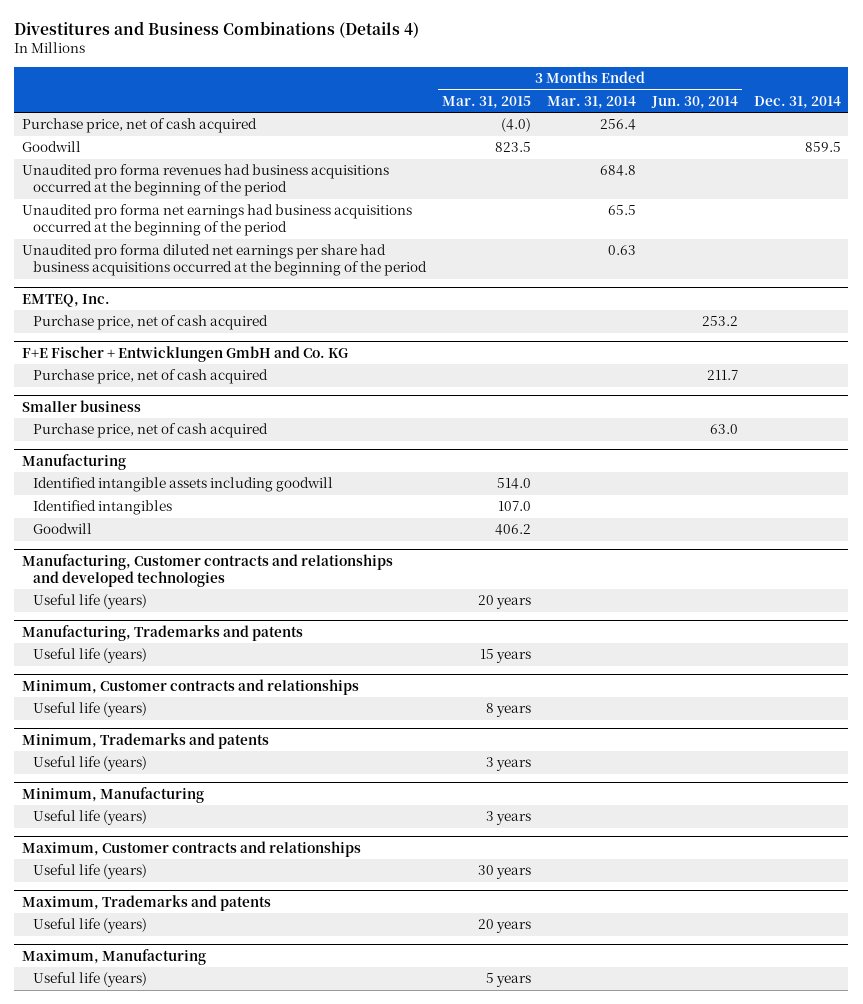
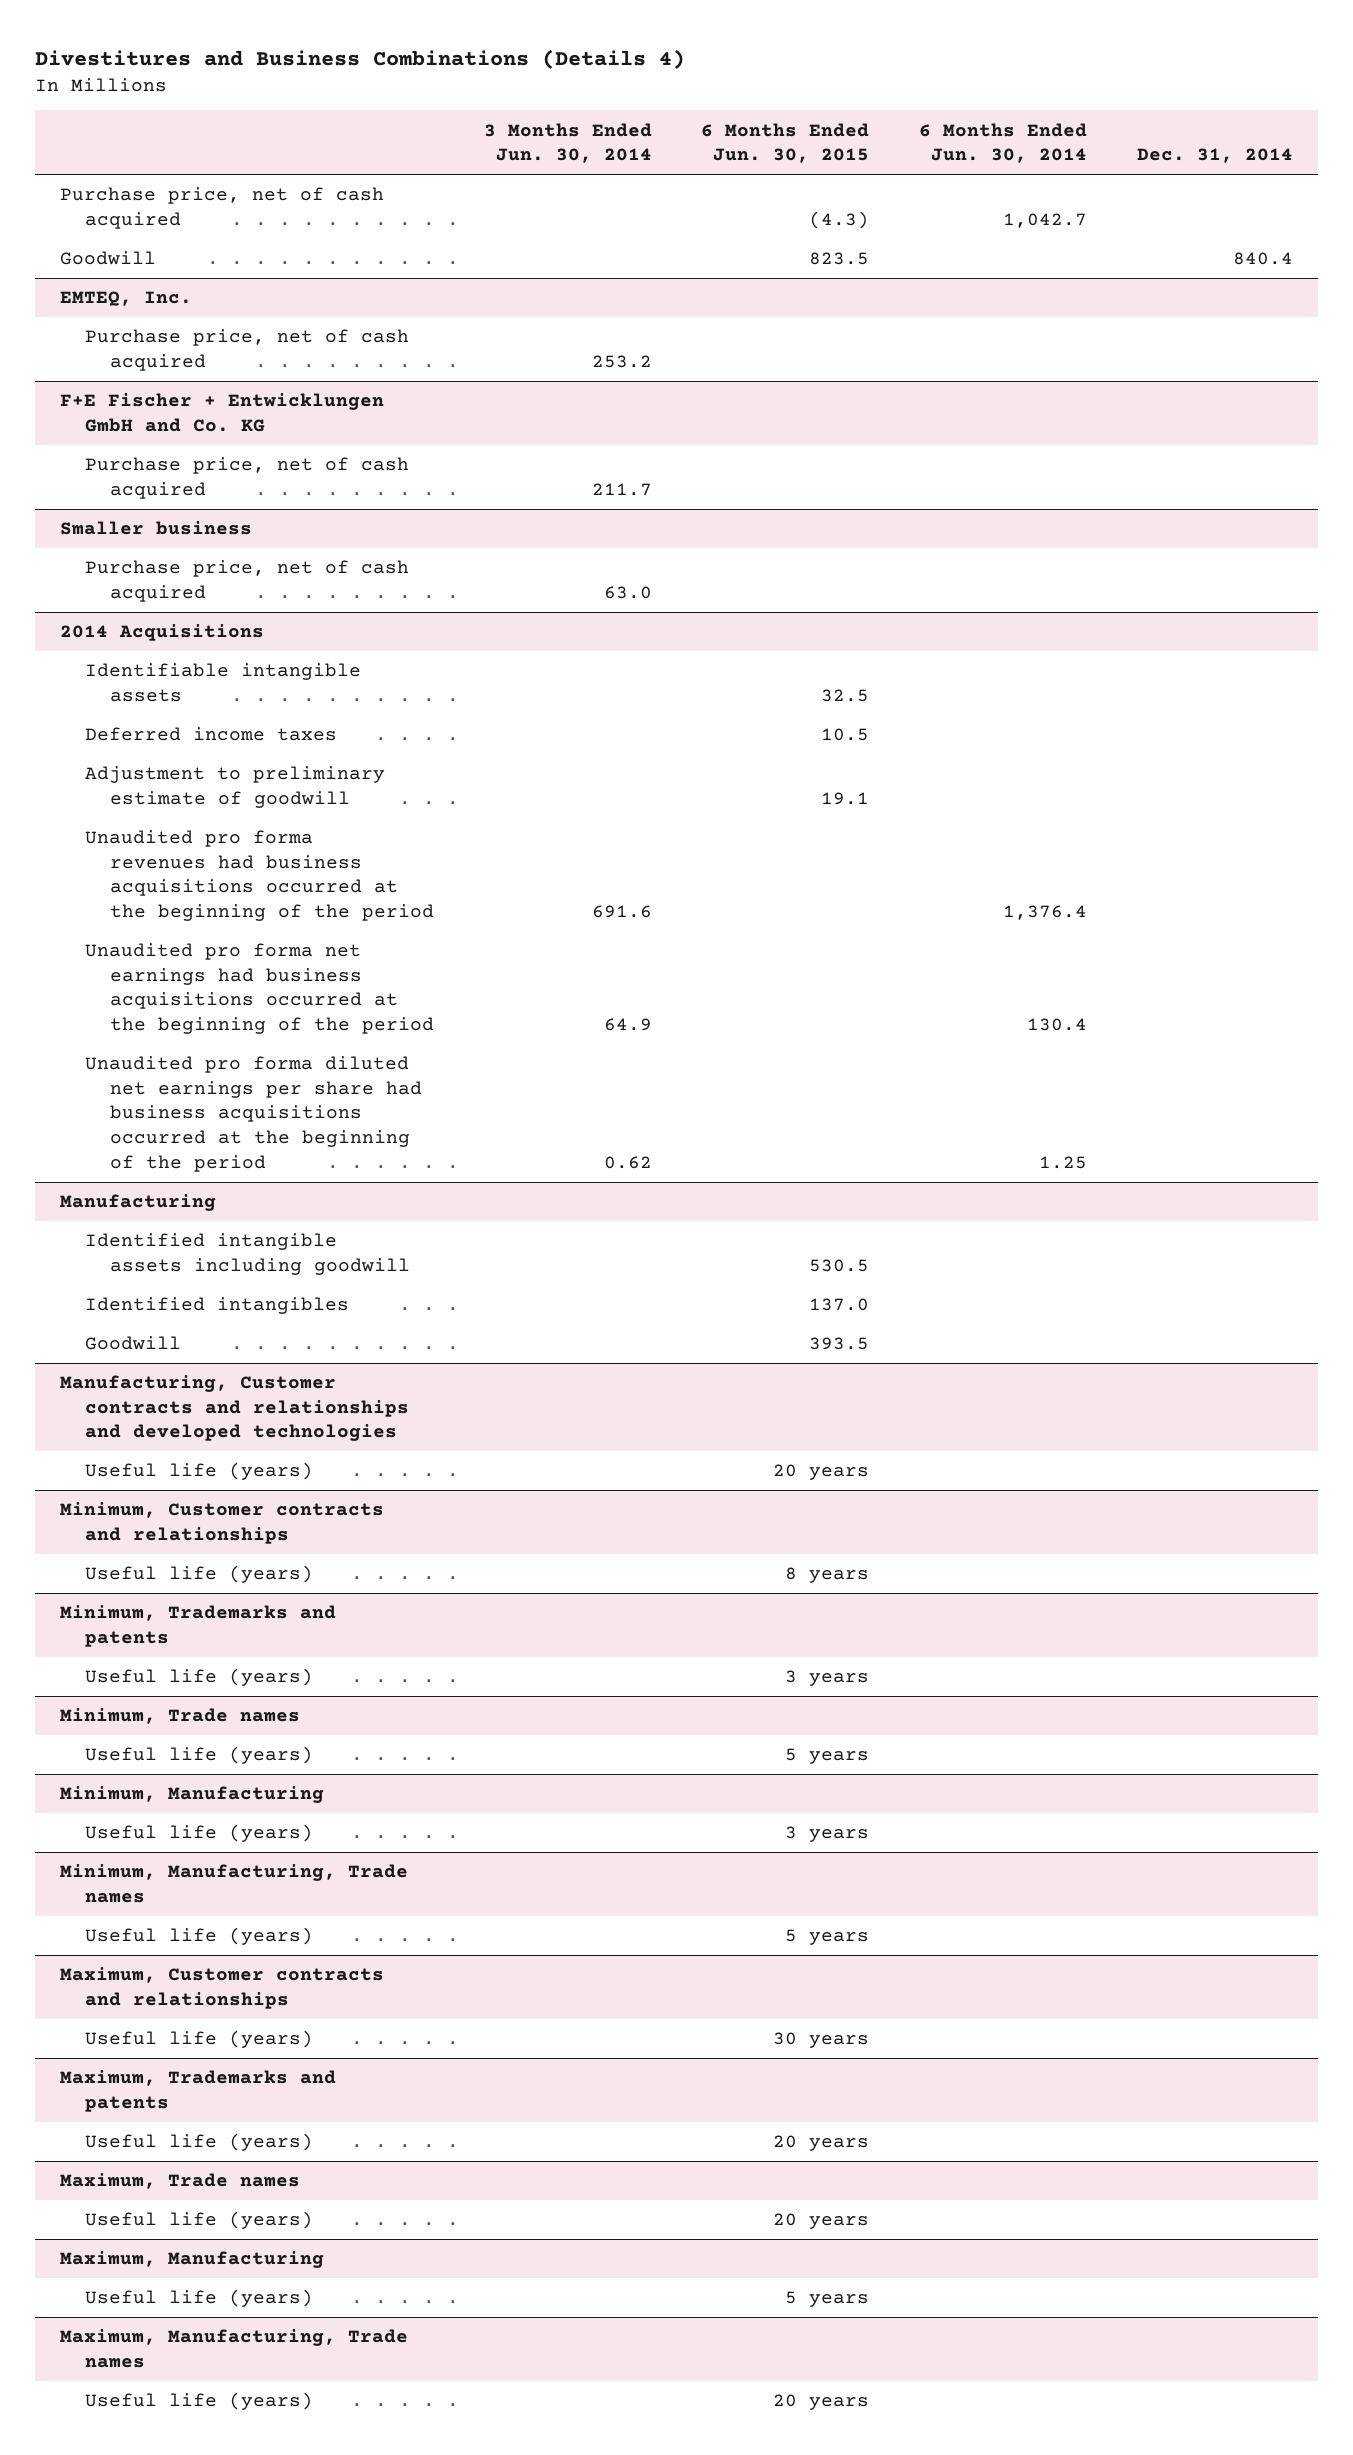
[441,95,531,109] Mar. 31, 2015 -> none
[546,95,636,109] Mar. 31, 2014 -> none
none -> [701,122,870,164] 6 Months Ended Jun. 30, 2015
none -> [919,122,1088,164] 6 Months Ended Jun. 30, 2014
[22,164,390,197] Unaudited pro forma revenues had business acquisitions occurred at the beginning of the period -> none
[22,204,413,237] Unaudited pro forma net earnings had business acquisitions occurred at the beginning of the period -> none
[22,244,428,277] Unaudited pro forma diluted net earnings per share had business acquisitions occurred at the beginning of the period -> none
[804,142,841,153] 859.5 -> [1232,252,1293,266] 840.4
none -> [60,624,265,642] 2014 Acquisitions
none -> [84,663,361,702] Identifiable intangible assets
none -> [84,727,337,742] Deferred income taxes
none -> [84,766,385,808] Adjustment to preliminary estimate of goodwill
none -> [84,830,434,921] Unaudited pro forma revenues had business acquisitions occurred at the beginning of the period
none -> [84,943,434,1034] Unaudited pro forma net earnings had business acquisitions occurred at the beginning of the period
none -> [84,1056,422,1172] Unaudited pro forma diluted net earnings per share had business acquisitions occurred at the beginning of the period
[22,624,304,641] Manufacturing, Trademarks and patents -> none
[33,648,148,664] Useful life (years) -> none
none -> [60,1708,301,1725] Minimum, Trade names
none -> [84,1746,313,1765] Useful life (years)
none -> [60,1864,409,1903] Minimum, Manufacturing, Trade names
none -> [84,1927,313,1946] Useful life (years)
none -> [60,2173,301,2190] Maximum, Trade names
none -> [84,2211,313,2230] Useful life (years)
none -> [60,2329,409,2368] Maximum, Manufacturing, Trade names
none -> [84,2392,313,2411] Useful life (years)

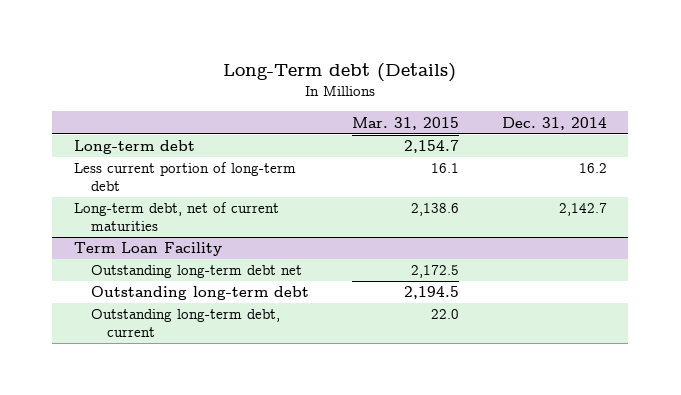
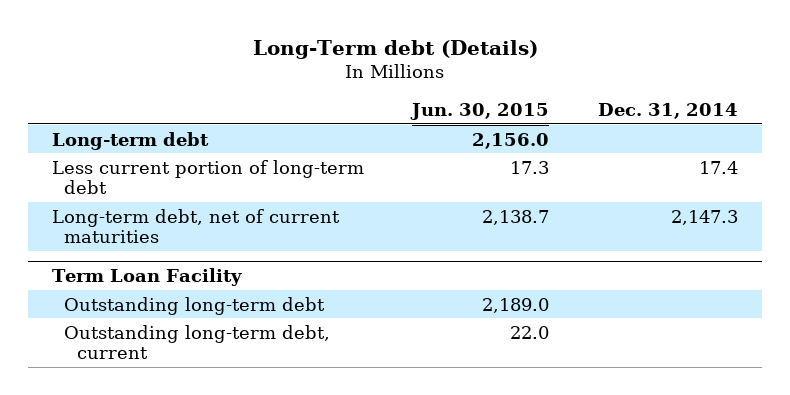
[351,116,459,130] Mar. 31, 2015 -> none
none -> [410,102,550,120] Jun. 30, 2015
[578,163,607,174] 16.2 -> [698,160,738,174] 17.4
[558,203,607,217] 2,142.7 -> [670,209,738,225] 2,147.3
[90,265,302,279] Outstanding long-term debt net -> none

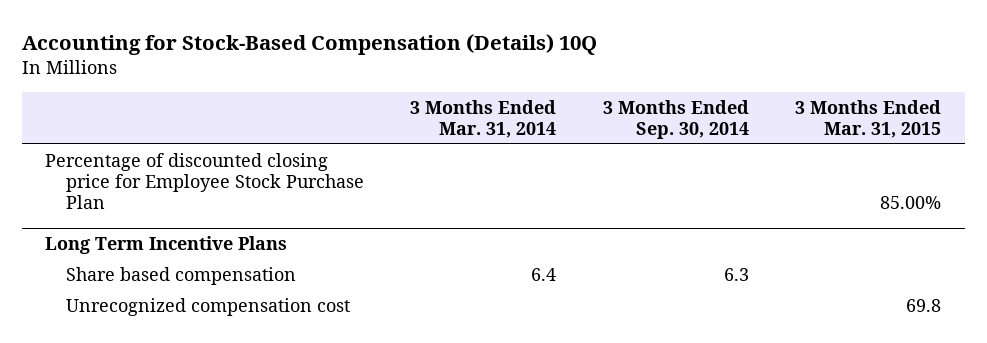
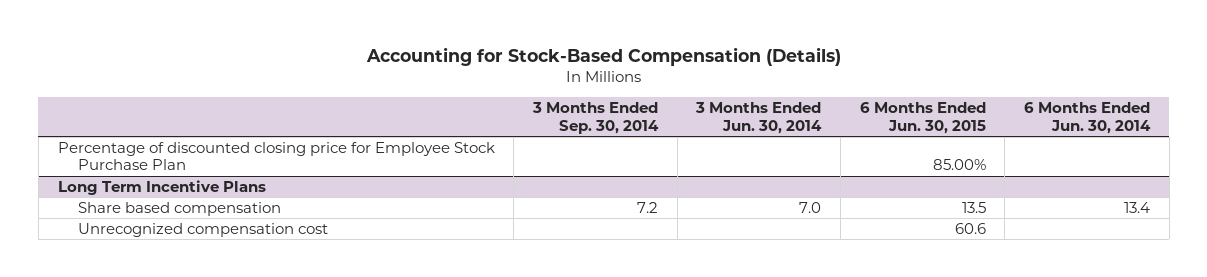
[22,33,598,55] Accounting for Stock-Based Compensation (Details) 10Q -> [365,46,841,66] Accounting for Stock-Based Compensation (Details)
[410,99,557,138] 3 Months Ended Mar. 31, 2014 -> none
[795,99,942,138] 3 Months Ended Mar. 31, 2015 -> none
none -> [695,102,823,134] 3 Months Ended Jun. 30, 2014
none -> [859,102,986,134] 6 Months Ended Jun. 30, 2015
none -> [1023,102,1151,134] 6 Months Ended Jun. 30, 2014
[723,267,749,281] 6.3 -> [636,201,658,213] 7.2

